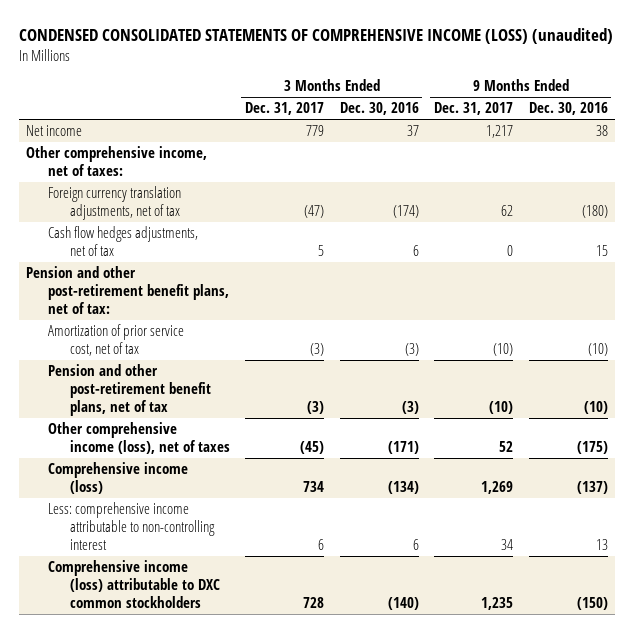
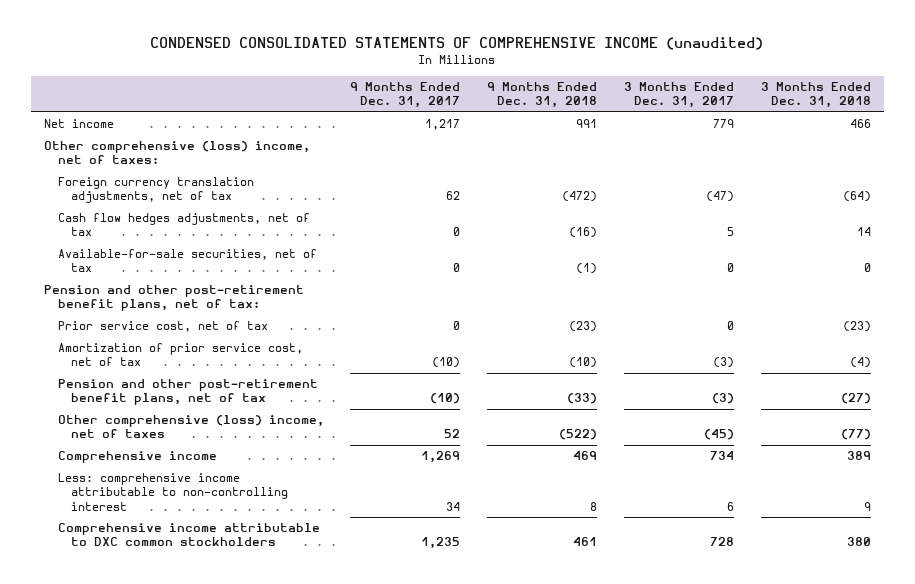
[18,28,613,45] CONDENSED CONSOLIDATED STATEMENTS OF COMPREHENSIVE INCOME (LOSS) (unaudited) -> [150,37,764,51] CONDENSED CONSOLIDATED STATEMENTS OF COMPREHENSIVE INCOME (unaudited)
[339,102,419,116] Dec. 30, 2016 -> none
[528,102,608,116] Dec. 30, 2016 -> none
none -> [487,81,598,109] 9 Months Ended Dec. 31, 2018
none -> [760,81,871,109] 3 Months Ended Dec. 31, 2018
[26,146,208,177] Other comprehensive income, net of taxes: -> [43,141,310,165] Other comprehensive (loss) income, net of taxes:
none -> [57,249,317,273] Available-for-sale securities, net of tax
none -> [57,321,268,333] Prior service cost, net of tax
[48,422,230,455] Other comprehensive income (loss), net of taxes -> [57,415,324,439] Other comprehensive (loss) income, net of taxes
[48,462,189,495] Comprehensive income (loss) -> [57,451,217,464] Comprehensive income
[48,560,220,609] Comprehensive income (loss) attributable to DXC common stockholders -> [57,523,320,547] Comprehensive income attributable to DXC common stockholders

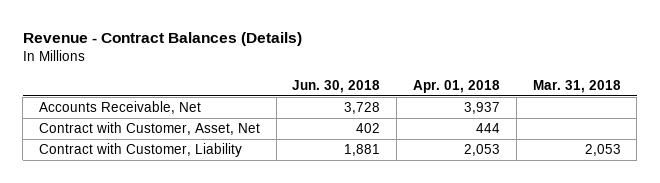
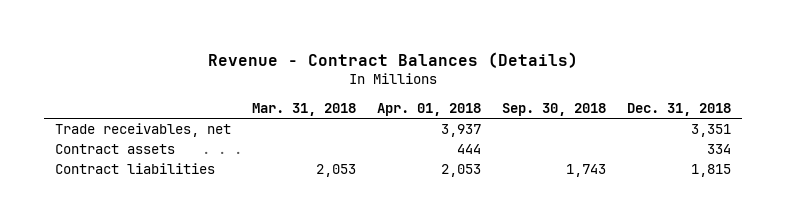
[292,79,381,93] Jun. 30, 2018 -> none
none -> [502,102,607,116] Sep. 30, 2018
none -> [627,102,732,116] Dec. 31, 2018
[38,101,201,115] Accounts Receivable, Net -> [54,123,231,138] Trade receivables, net
[38,122,260,136] Contract with Customer, Asset, Net -> [54,144,175,155] Contract assets
[38,143,242,158] Contract with Customer, Liability -> [54,163,215,175] Contract liabilities

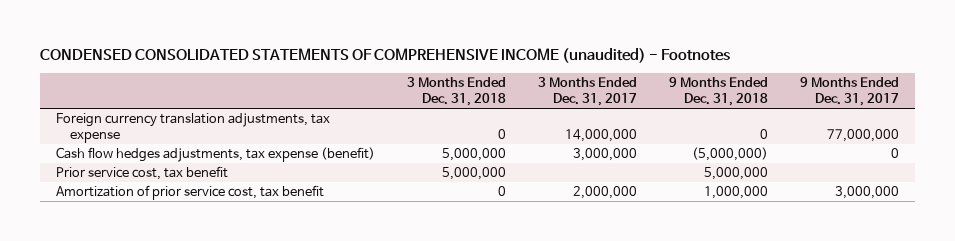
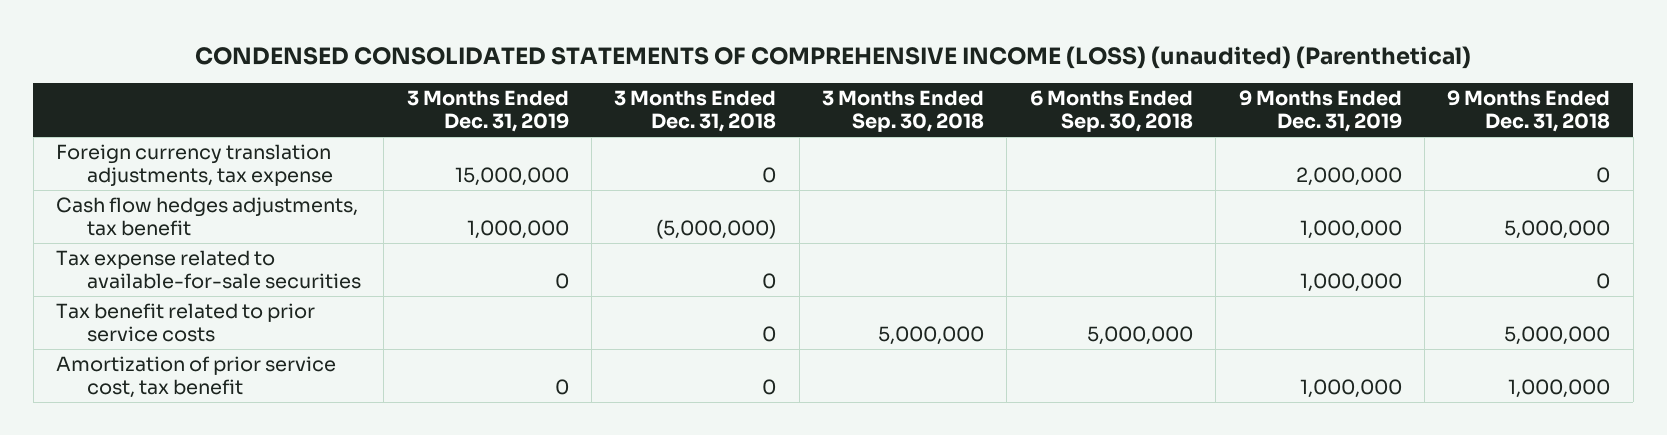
[39,47,730,63] CONDENSED CONSOLIDATED STATEMENTS OF COMPREHENSIVE INCOME (unaudited) - Footnotes -> [195,45,1472,69] CONDENSED CONSOLIDATED STATEMENTS OF COMPREHENSIVE INCOME (LOSS) (unaudited) (Parenthetical)
[537,77,637,107] 3 Months Ended Dec. 31, 2017 -> none
[799,77,899,107] 9 Months Ended Dec. 31, 2017 -> none
none -> [406,90,569,133] 3 Months Ended Dec. 31, 2019
none -> [822,90,985,133] 3 Months Ended Sep. 30, 2018
none -> [1029,90,1193,133] 6 Months Ended Sep. 30, 2018
none -> [1238,90,1402,133] 9 Months Ended Dec. 31, 2019
[55,147,375,163] Cash flow hedges adjustments, tax expense (benefit) -> [56,196,359,236] Cash flow hedges adjustments, tax benefit
[441,148,506,162] 5,000,000 -> [656,218,777,239] (5,000,000)
[691,147,768,162] (5,000,000) -> [1504,219,1611,239] 5,000,000
none -> [56,249,361,289] Tax expense related to available-for-sale securities
[55,166,228,181] Prior service cost, tax benefit -> [56,302,316,342] Tax benefit related to prior service costs
[441,167,506,181] 5,000,000 -> [762,325,777,342] 0

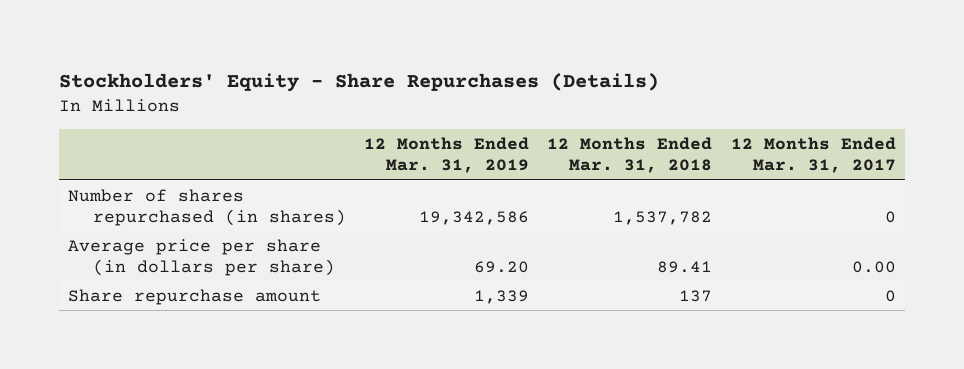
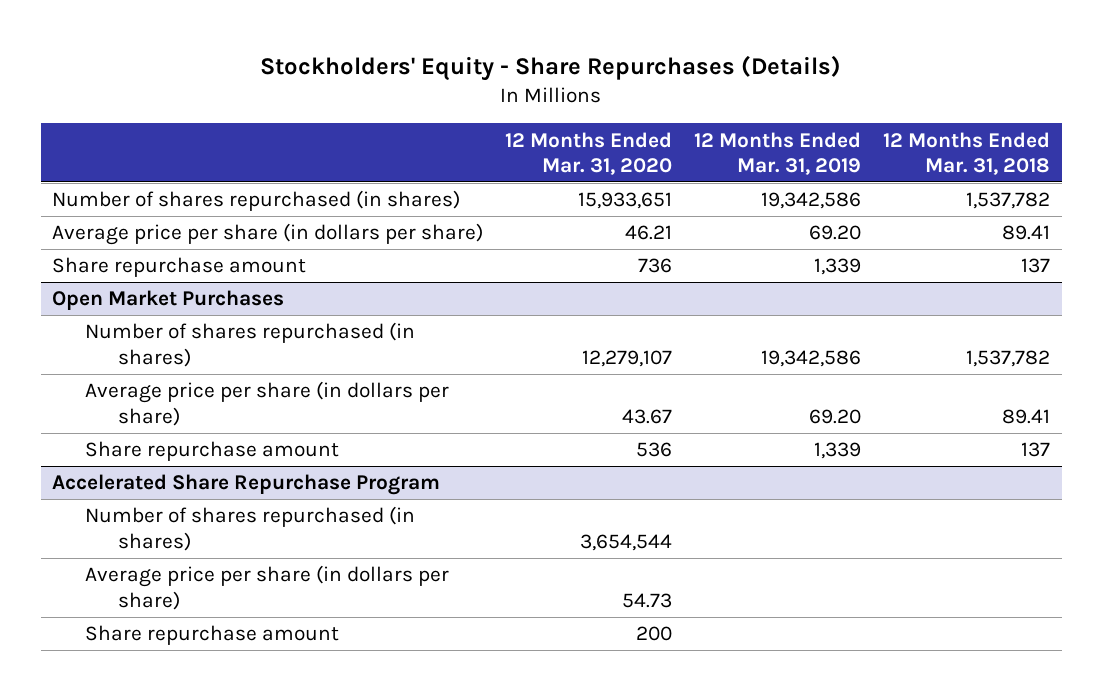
[730,137,896,174] 12 Months Ended Mar. 31, 2017 -> none
none -> [505,131,673,175] 12 Months Ended Mar. 31, 2020
none -> [52,290,285,311] Open Market Purchases
none -> [85,322,416,367] Number of shares repurchased (in shares)
none -> [85,381,450,426] Average price per share (in dollars per share)
none -> [85,441,340,462] Share repurchase amount
none -> [52,474,441,496] Accelerated Share Repurchase Program
none -> [85,506,416,551] Number of shares repurchased (in shares)
none -> [85,565,450,610] Average price per share (in dollars per share)
none -> [85,625,340,646] Share repurchase amount

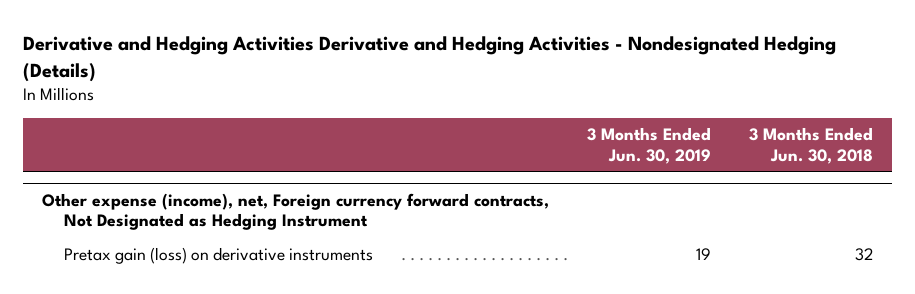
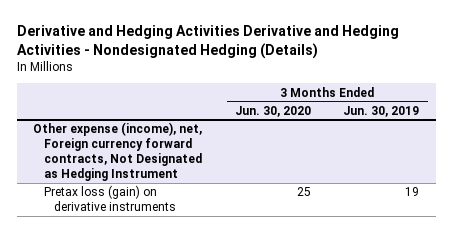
[749,127,874,164] 3 Months Ended Jun. 30, 2018 -> none
none -> [234,105,311,117] Jun. 30, 2020
[63,246,373,264] Pretax gain (loss) on derivative instruments -> [43,185,176,212] Pretax loss (gain) on derivative instruments

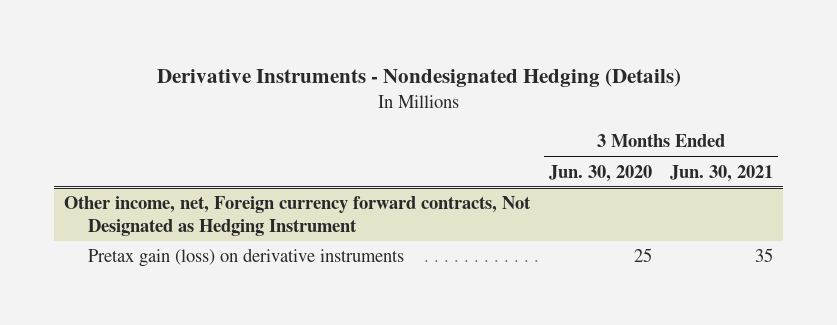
[17,25,400,59] Derivative and Hedging Activities Derivative and Hedging Activities - Nondesignated Hedging (Details) -> [156,67,681,87] Derivative Instruments - Nondesignated Hedging (Details)
[343,105,420,117] Jun. 30, 2019 -> none
none -> [670,164,774,182] Jun. 30, 2021
[33,122,203,182] Other expense (income), net, Foreign currency forward contracts, Not Designated as Hedging Instrument -> [63,196,531,236] Other income, net, Foreign currency forward contracts, Not Designated as Hedging Instrument
[43,185,176,212] Pretax loss (gain) on derivative instruments -> [88,248,405,268] Pretax gain (loss) on derivative instruments

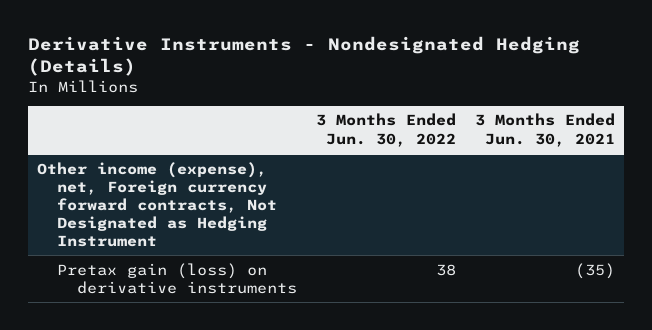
[548,164,652,182] Jun. 30, 2020 -> none
none -> [316,113,457,147] 3 Months Ended Jun. 30, 2022
[63,196,531,236] Other income, net, Foreign currency forward contracts, Not Designated as Hedging Instrument -> [37,161,278,247] Other income (expense), net, Foreign currency forward contracts, Not Designated as Hedging Instrument
[755,248,774,263] 35 -> [574,262,615,279] (35)

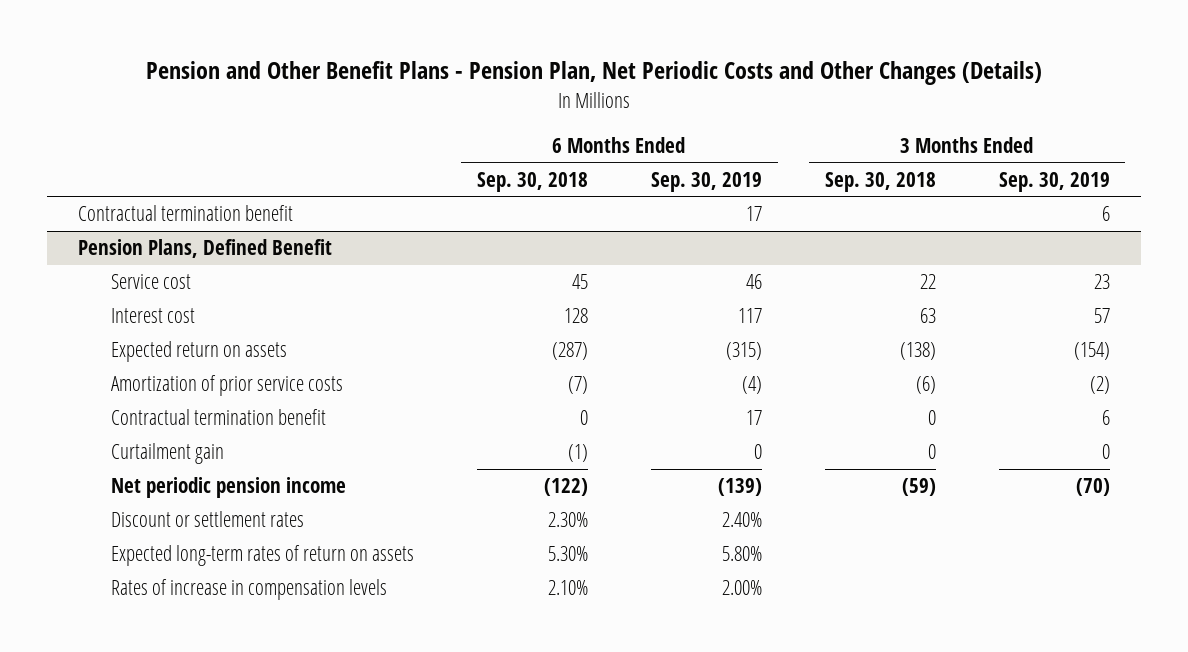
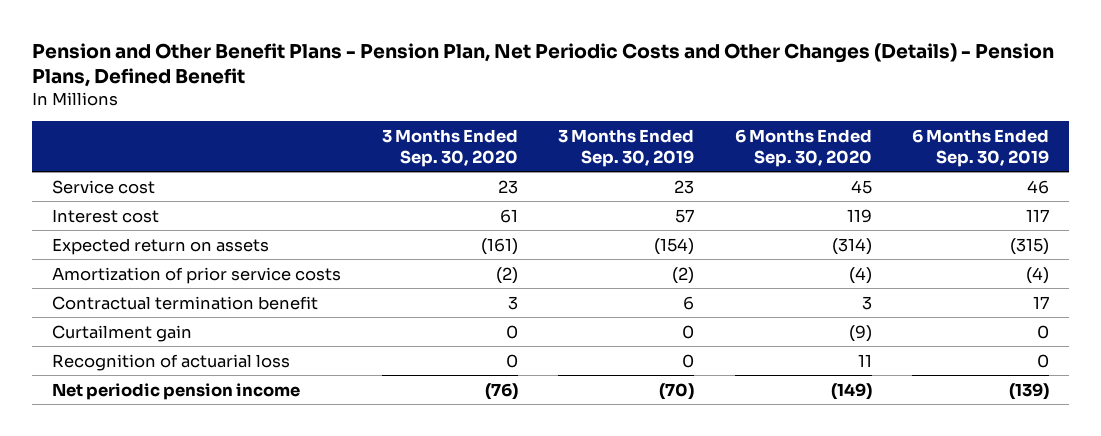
[145,61,1042,86] Pension and Other Benefit Plans - Pension Plan, Net Periodic Costs and Other Changes (Details) -> [32,42,1055,87] Pension and Other Benefit Plans - Pension Plan, Net Periodic Costs and Other Changes (Details) - Pension Plans, Defined Benefit
[477,171,589,192] Sep. 30, 2018 -> none
[824,171,936,192] Sep. 30, 2018 -> none
none -> [381,128,518,167] 3 Months Ended Sep. 30, 2020
none -> [734,128,872,167] 6 Months Ended Sep. 30, 2020
[77,205,293,222] Contractual termination benefit -> none
[77,239,332,259] Pension Plans, Defined Benefit -> none
none -> [52,353,291,371] Recognition of actuarial loss
[111,511,305,528] Discount or settlement rates -> none
[111,545,415,567] Expected long-term rates of return on assets -> none
[111,579,388,601] Rates of increase in compensation levels -> none

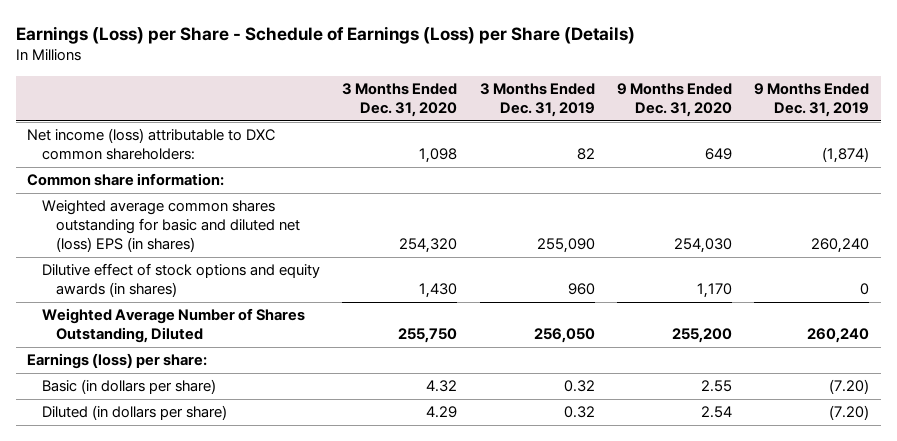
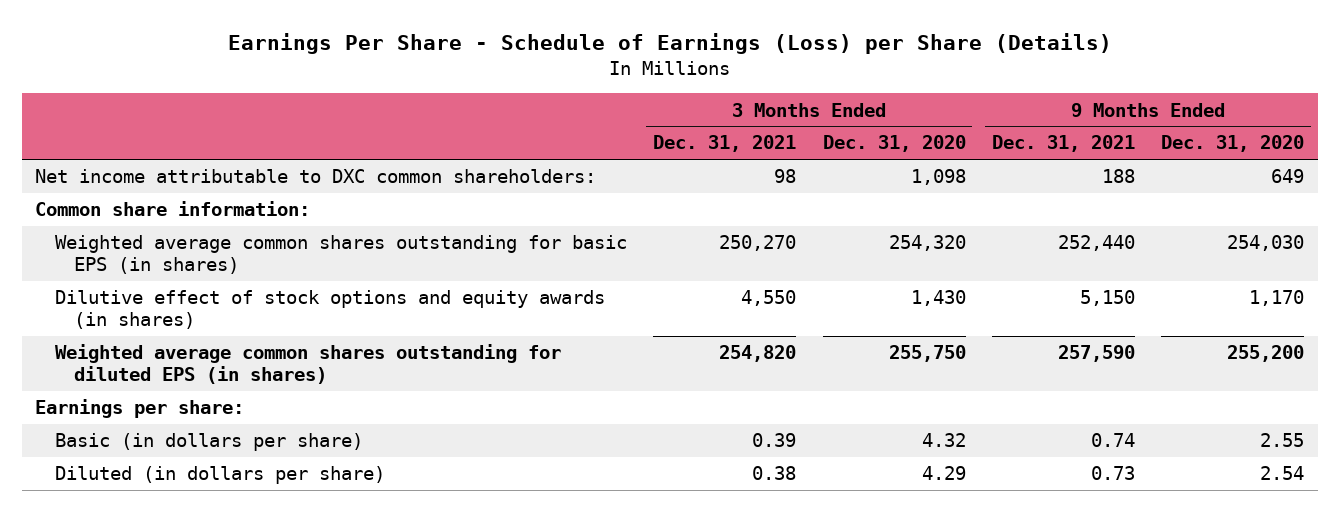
[16,25,636,44] Earnings (Loss) per Share - Schedule of Earnings (Loss) per Share (Details) -> [227,33,1112,55] Earnings Per Share - Schedule of Earnings (Loss) per Share (Details)
[479,82,595,117] 3 Months Ended Dec. 31, 2019 -> none
[754,82,870,117] 9 Months Ended Dec. 31, 2019 -> none
none -> [653,135,797,153] Dec. 31, 2021
none -> [991,135,1135,153] Dec. 31, 2021
[27,128,276,161] Net income (loss) attributable to DXC common shareholders: -> [35,169,597,184] Net income attributable to DXC common shareholders:
[41,200,301,253] Weighted average common shares outstanding for basic and diluted net (loss) EPS (in shares) -> [54,235,627,275] Weighted average common shares outstanding for basic EPS (in shares)
[41,308,305,344] Weighted Average Number of Shares Outstanding, Diluted -> [54,344,561,385] Weighted average common shares outstanding for diluted EPS (in shares)
[27,353,208,370] Earnings (loss) per share: -> [35,399,245,419] Earnings per share:

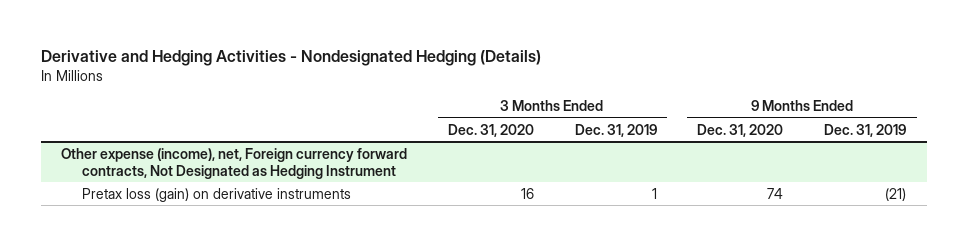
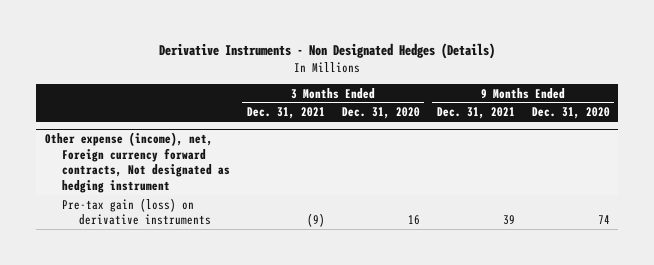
[40,50,541,67] Derivative and Hedging Activities - Nondesignated Hedging (Details) -> [159,43,496,60] Derivative Instruments - Non Designated Hedges (Details)
[574,123,657,137] Dec. 31, 2019 -> none
[824,123,907,137] Dec. 31, 2019 -> none
none -> [246,107,325,120] Dec. 31, 2021
none -> [436,107,515,120] Dec. 31, 2021
[60,147,407,179] Other expense (income), net, Foreign currency forward contracts, Not Designated as Hedging Instrument -> [44,132,230,193] Other expense (income), net, Foreign currency forward contracts, Not designated as hedging instrument
[82,187,352,202] Pretax loss (gain) on derivative instruments -> [61,197,211,226] Pre-tax gain (loss) on derivative instruments

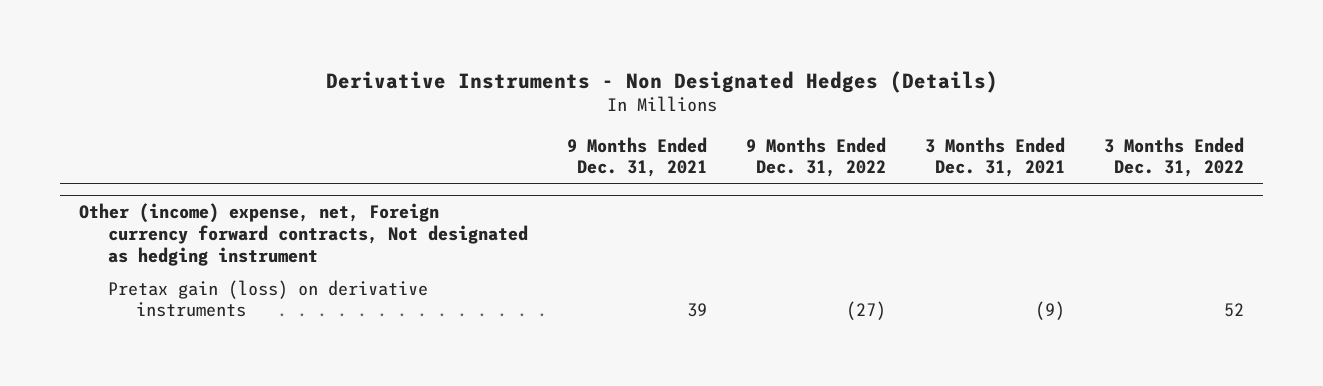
[341,107,420,120] Dec. 31, 2020 -> none
[531,107,610,120] Dec. 31, 2020 -> none
none -> [745,136,886,178] 9 Months Ended Dec. 31, 2022
none -> [1103,136,1244,178] 3 Months Ended Dec. 31, 2022
[44,132,230,193] Other expense (income), net, Foreign currency forward contracts, Not designated as hedging instrument -> [79,203,528,266] Other (income) expense, net, Foreign currency forward contracts, Not designated as hedging instrument
[61,197,211,226] Pre-tax gain (loss) on derivative instruments -> [107,279,428,318] Pretax gain (loss) on derivative instruments

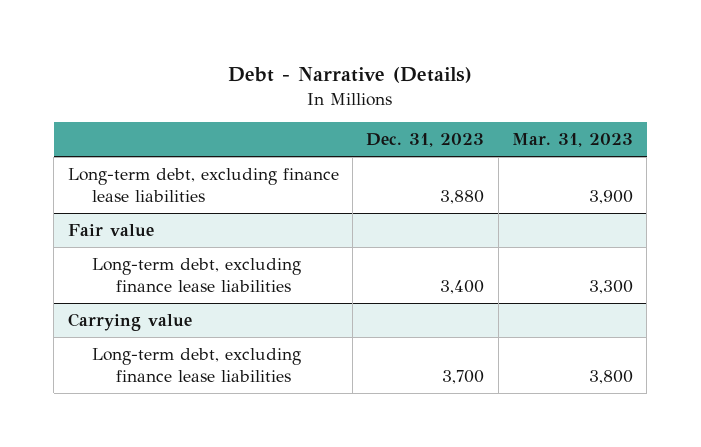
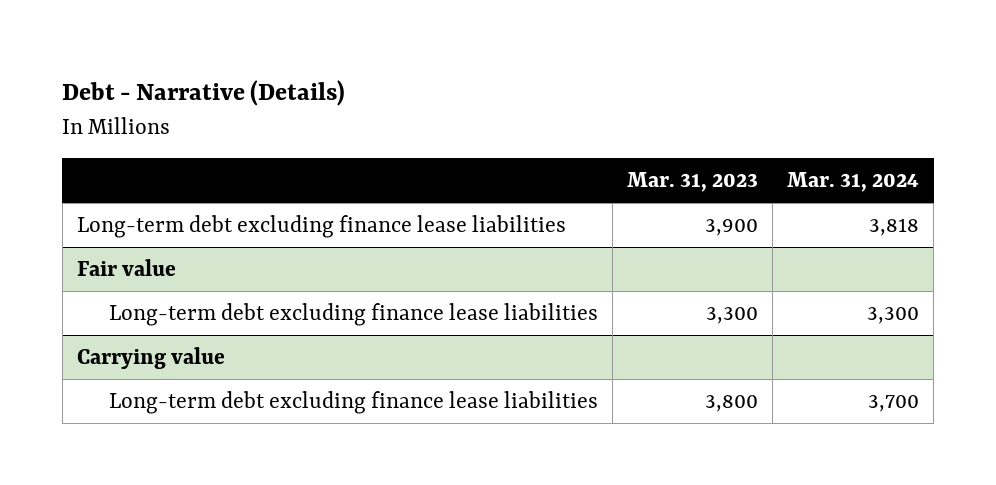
[366,133,485,148] Dec. 31, 2023 -> none
none -> [787,172,920,193] Mar. 31, 2024
[67,168,339,203] Long-term debt, excluding finance lease liabilities -> [76,214,566,238] Long-term debt excluding finance lease liabilities
[91,258,301,293] Long-term debt, excluding finance lease liabilities -> [109,302,599,326] Long-term debt excluding finance lease liabilities
[91,348,301,383] Long-term debt, excluding finance lease liabilities -> [109,390,599,414] Long-term debt excluding finance lease liabilities

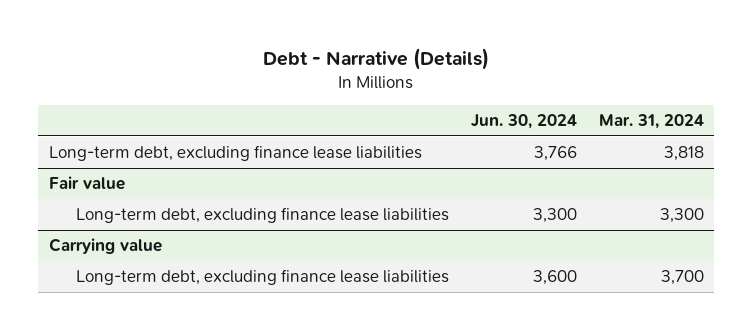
[627,172,759,193] Mar. 31, 2023 -> none
none -> [470,114,577,130] Jun. 30, 2024
[76,214,566,238] Long-term debt excluding finance lease liabilities -> [49,145,423,162] Long-term debt, excluding finance lease liabilities
[109,302,599,326] Long-term debt excluding finance lease liabilities -> [76,207,450,224] Long-term debt, excluding finance lease liabilities
[109,390,599,414] Long-term debt excluding finance lease liabilities -> [76,269,450,286] Long-term debt, excluding finance lease liabilities

